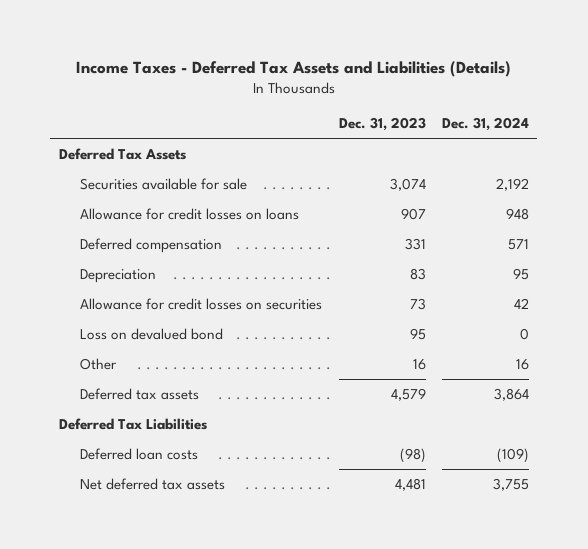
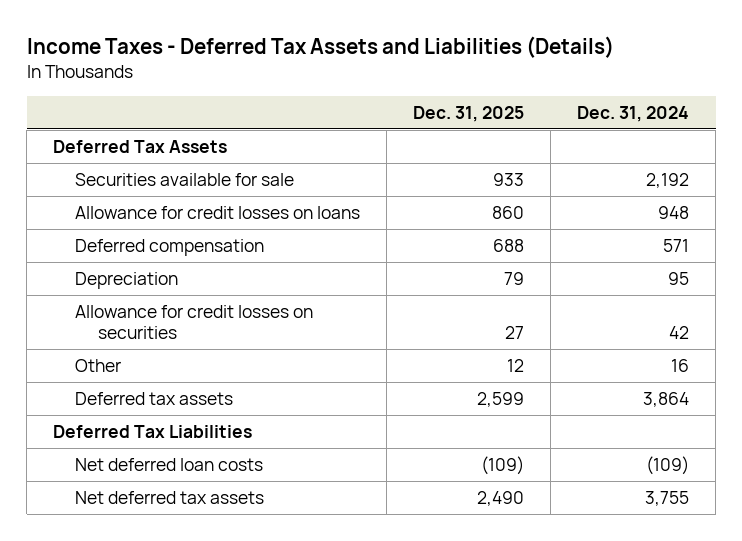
[338,117,426,132] Dec. 31, 2023 -> none
none -> [413,105,525,122] Dec. 31, 2025
[80,328,224,341] Loss on devalued bond -> none
[80,448,199,461] Deferred loan costs -> [75,457,264,471] Net deferred loan costs

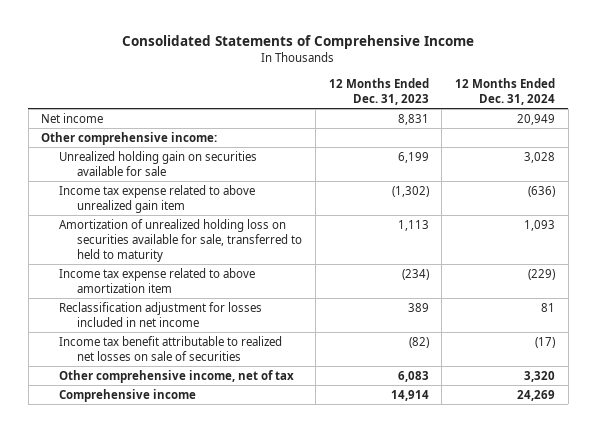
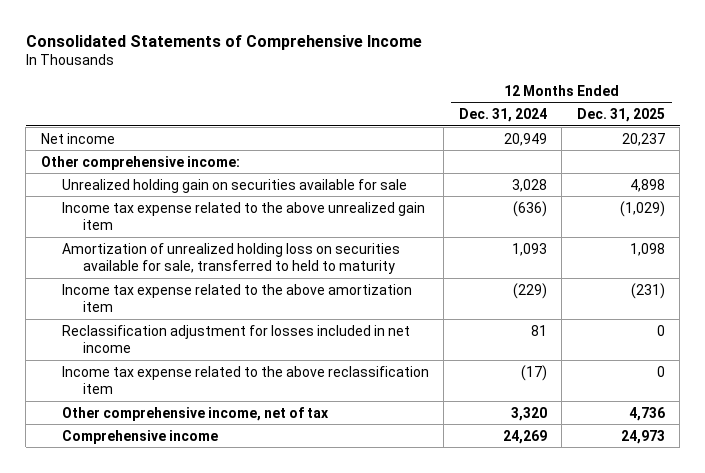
[328,77,429,105] 12 Months Ended Dec. 31, 2023 -> none
none -> [576,108,665,123] Dec. 31, 2025
[59,184,256,213] Income tax expense related to above unrealized gain item -> [61,201,425,231] Income tax expense related to the above unrealized gain item
[59,267,256,293] Income tax expense related to above amortization item -> [61,283,412,313] Income tax expense related to the above amortization item
[59,335,283,361] Income tax benefit attributable to realized net losses on sale of securities -> [61,365,429,395] Income tax expense related to the above reclassification item

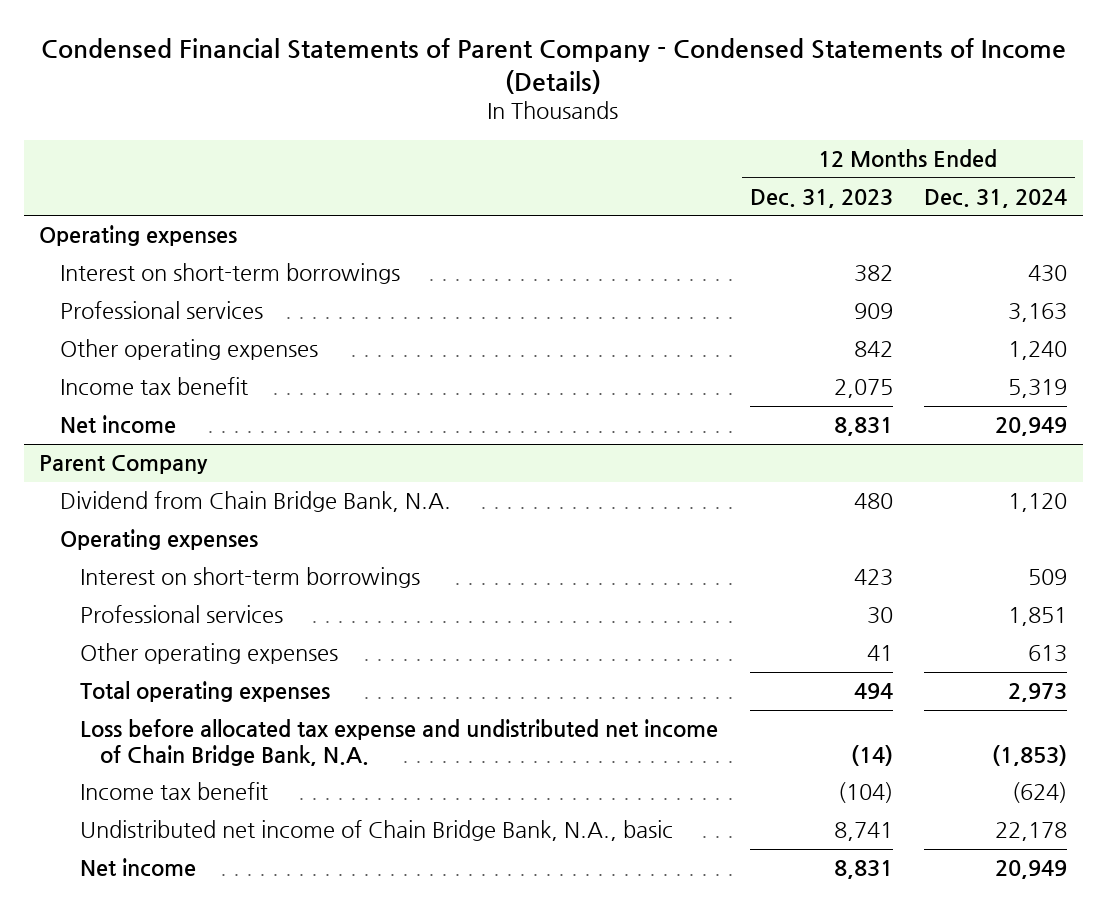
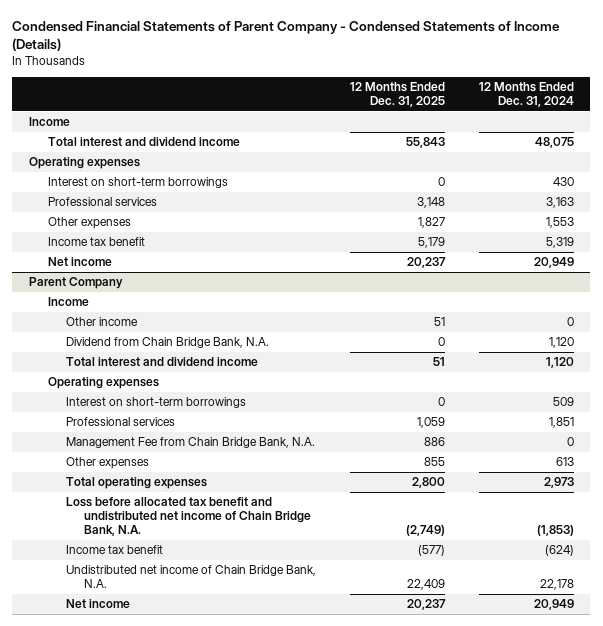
[749,188,893,208] Dec. 31, 2023 -> none
none -> [349,82,445,108] 12 Months Ended Dec. 31, 2025
none -> [29,117,71,127] Income
none -> [47,137,240,148] Total interest and dividend income
[59,339,318,361] Other operating expenses -> [47,217,131,230] Other expenses
[1007,341,1067,361] 1,240 -> [545,217,574,229] 1,553
none -> [47,297,89,307] Income
none -> [66,317,139,327] Other income
none -> [66,357,259,368] Total interest and dividend income
none -> [66,437,316,449] Management Fee from Chain Bridge Bank, N.A.
[80,643,339,665] Other operating expenses -> [66,457,150,470] Other expenses
[80,719,719,766] Loss before allocated tax expense and undistributed net income of Chain Bridge Bank, N.A. -> [66,497,312,537] Loss before allocated tax benefit and undistributed net income of Chain Bridge Bank, N.A.
[80,820,674,842] Undistributed net income of Chain Bridge Bank, N.A., basic -> [66,565,317,589] Undistributed net income of Chain Bridge Bank, N.A.

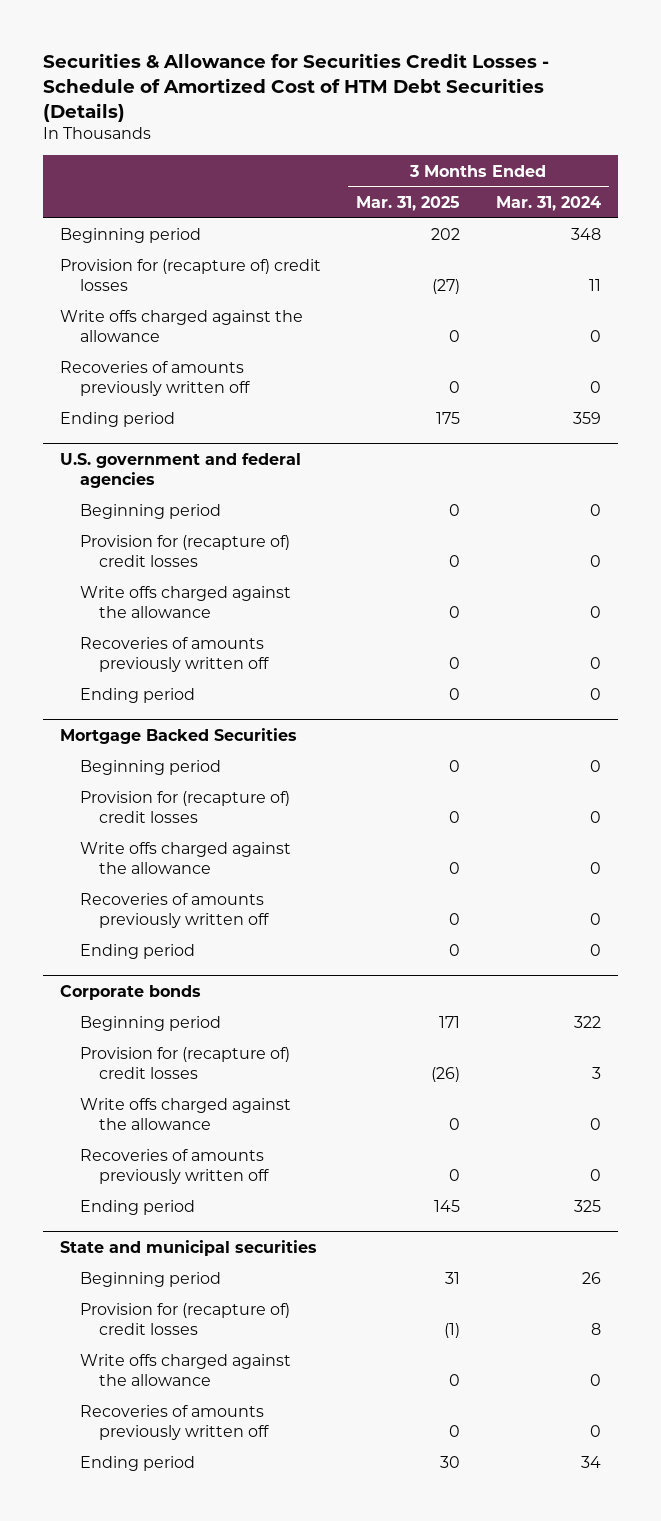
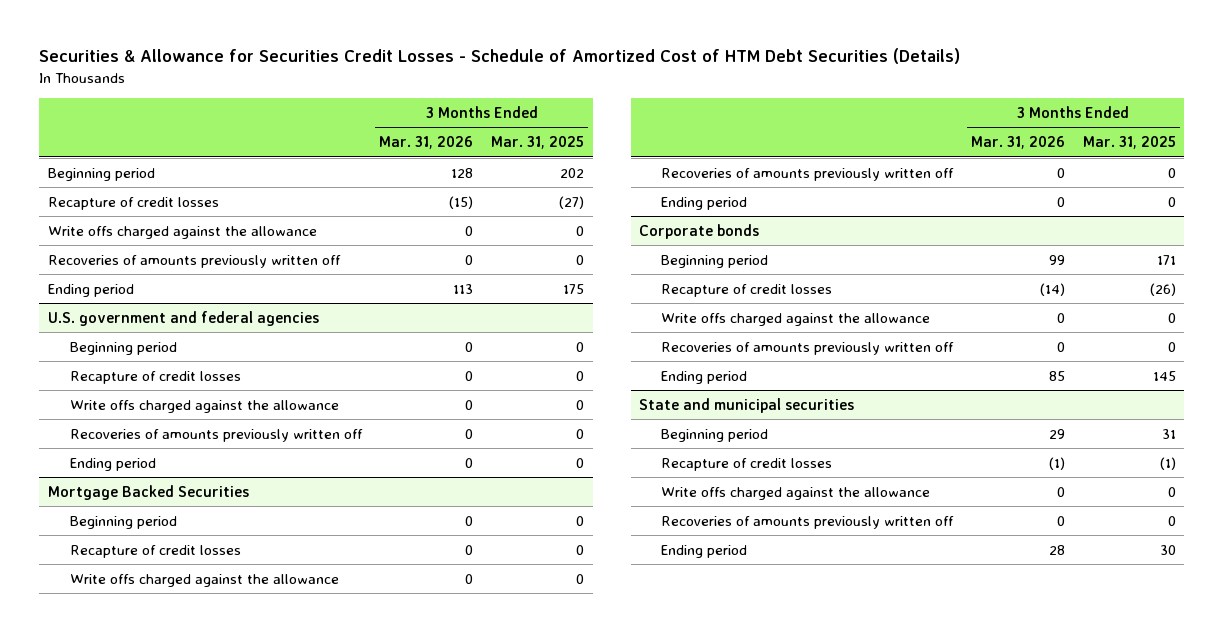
[495,195,601,211] Mar. 31, 2024 -> none
none -> [379,136,474,150] Mar. 31, 2026
[60,259,322,292] Provision for (recapture of) credit losses -> [47,196,219,210] Recapture of credit losses
[79,535,290,568] Provision for (recapture of) credit losses -> [69,370,241,384] Recapture of credit losses
[79,791,290,824] Provision for (recapture of) credit losses -> [69,544,241,558] Recapture of credit losses
[79,1047,290,1080] Provision for (recapture of) credit losses -> [661,283,833,297] Recapture of credit losses
[79,1303,290,1336] Provision for (recapture of) credit losses -> [661,457,833,471] Recapture of credit losses

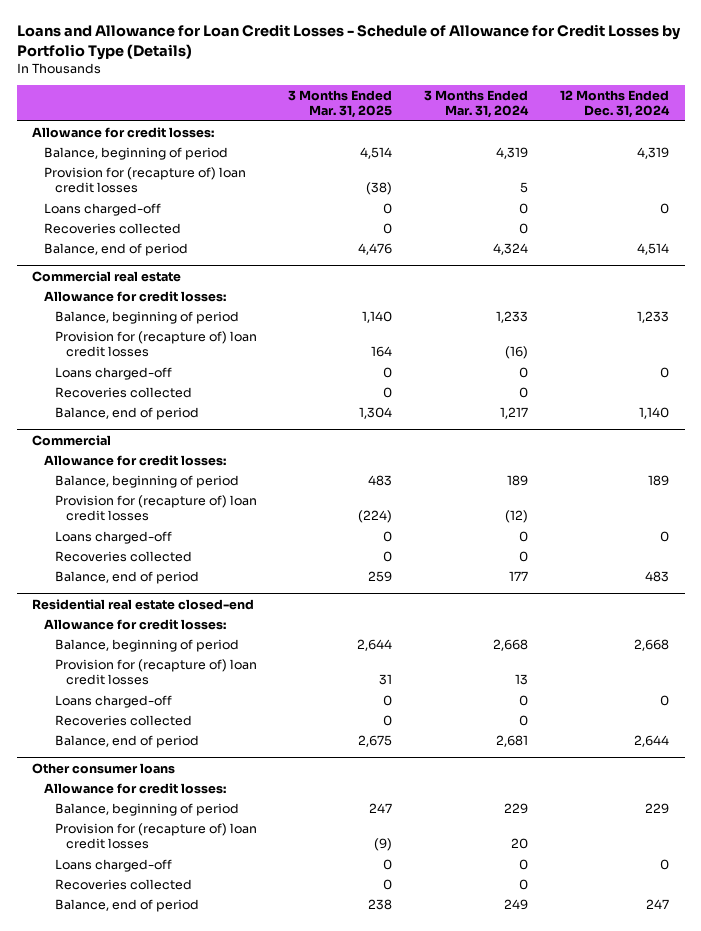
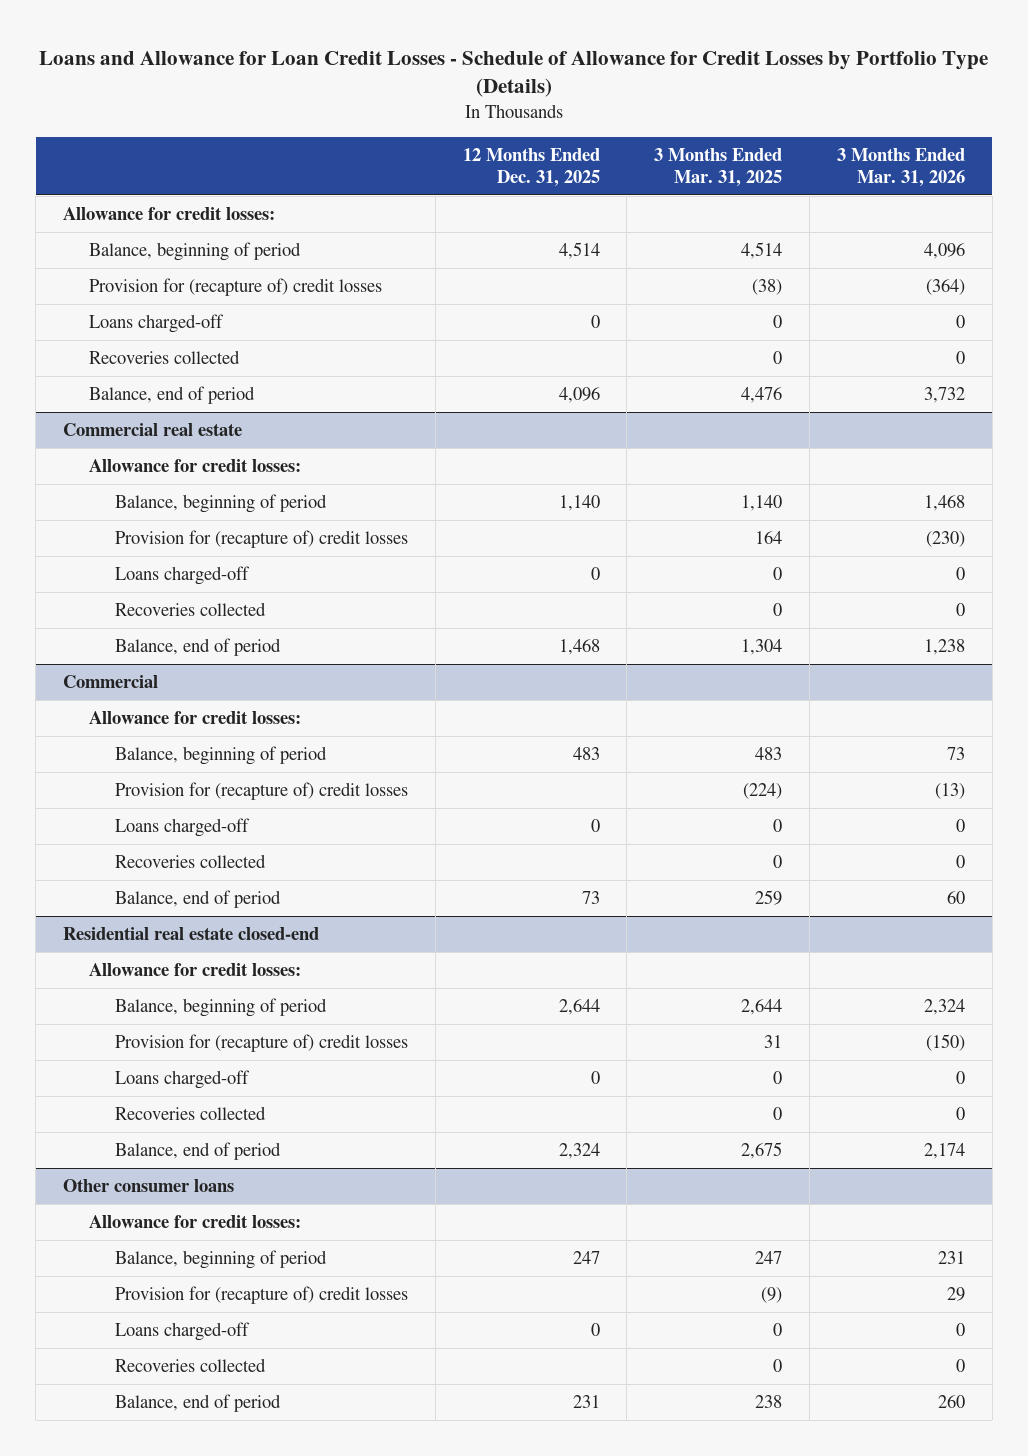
[424,89,530,119] 3 Months Ended Mar. 31, 2024 -> none
[559,89,670,119] 12 Months Ended Dec. 31, 2024 -> none
none -> [462,147,600,188] 12 Months Ended Dec. 31, 2025
none -> [836,147,965,188] 3 Months Ended Mar. 31, 2026
[43,166,246,194] Provision for (recapture of) loan credit losses -> [89,278,383,297] Provision for (recapture of) credit losses
[54,330,257,358] Provision for (recapture of) loan credit losses -> [115,530,409,549] Provision for (recapture of) credit losses
[54,494,257,522] Provision for (recapture of) loan credit losses -> [115,782,409,801] Provision for (recapture of) credit losses
[54,658,257,686] Provision for (recapture of) loan credit losses -> [115,1034,409,1053] Provision for (recapture of) credit losses
[54,822,257,850] Provision for (recapture of) loan credit losses -> [115,1286,409,1305] Provision for (recapture of) credit losses

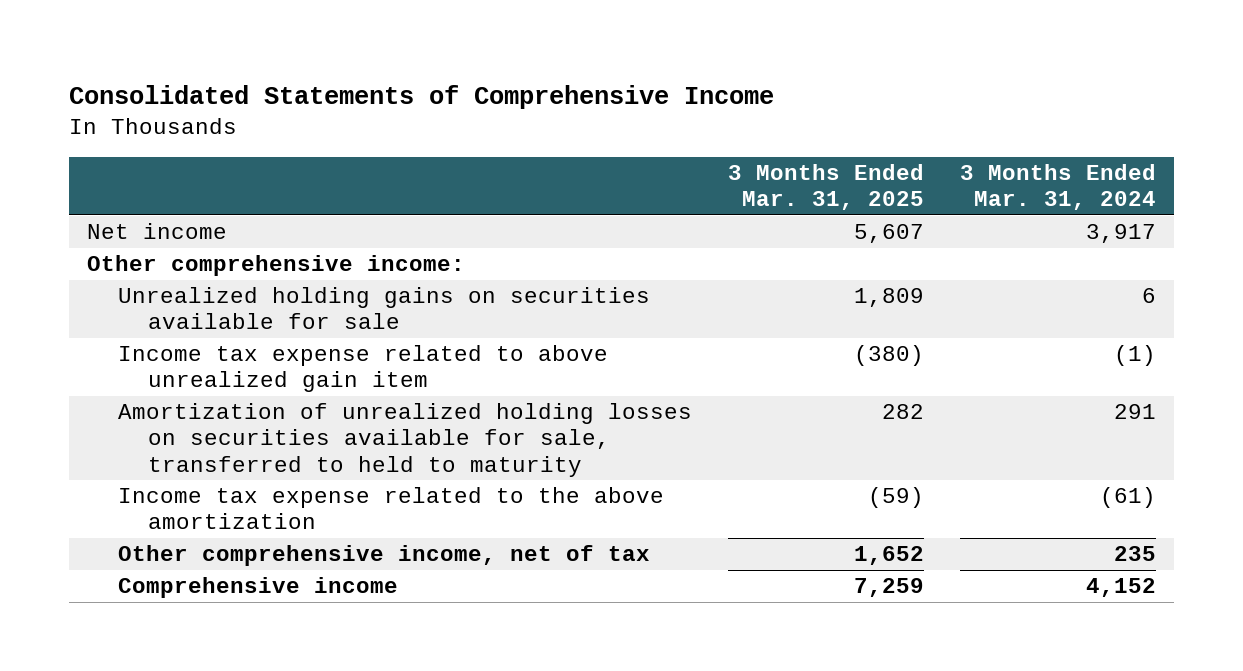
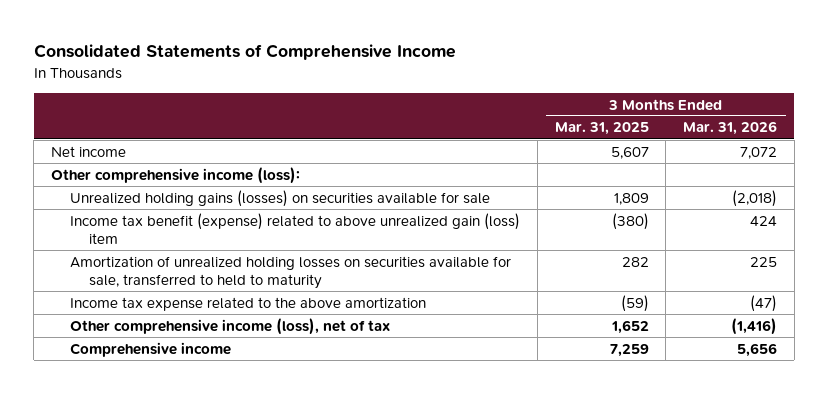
[960,163,1157,210] 3 Months Ended Mar. 31, 2024 -> none
none -> [683,121,778,136] Mar. 31, 2026
[87,255,466,277] Other comprehensive income: -> [51,166,301,184] Other comprehensive income (loss):
[117,287,650,330] Unrealized holding gains on securities available for sale -> [70,189,491,207] Unrealized holding gains (losses) on securities available for sale
[117,345,608,393] Income tax expense related to above unrealized gain item -> [70,212,521,245] Income tax benefit (expense) related to above unrealized gain (loss) item
[117,545,650,567] Other comprehensive income, net of tax -> [70,317,391,335] Other comprehensive income (loss), net of tax

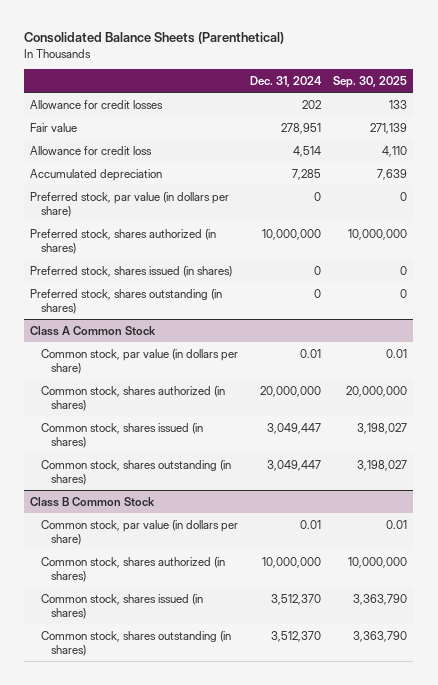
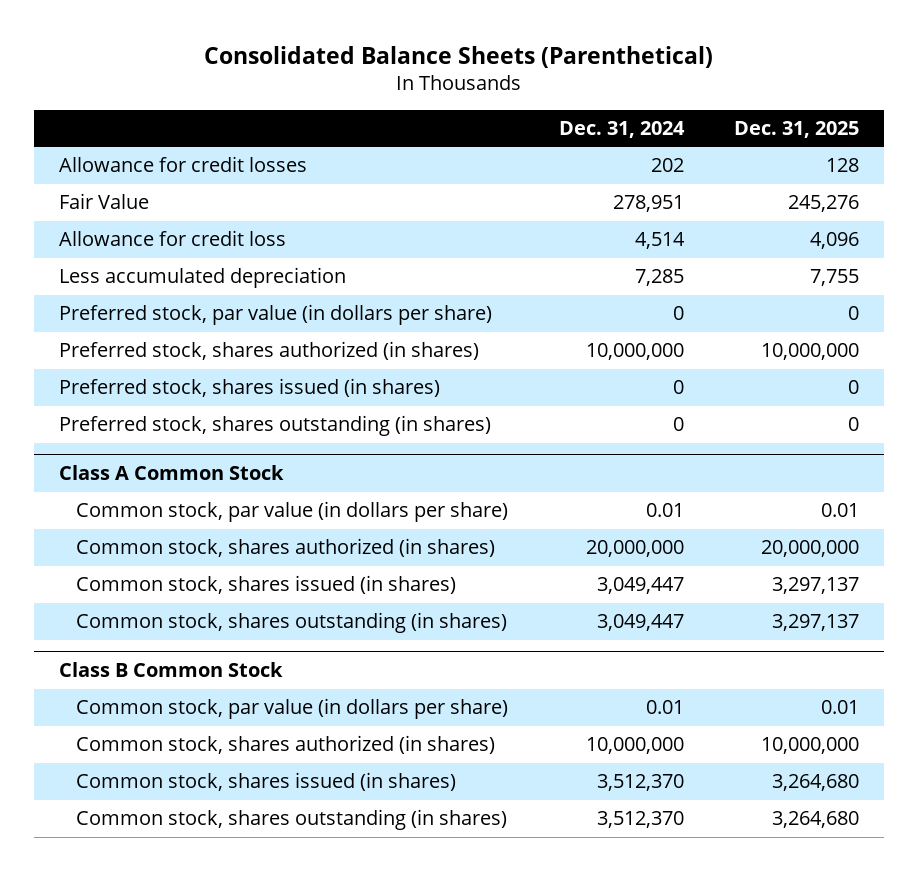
[333,75,408,88] Sep. 30, 2025 -> none
none -> [733,120,859,138] Dec. 31, 2025
[30,122,78,132] Fair value -> [59,193,150,210] Fair Value
[30,168,163,181] Accumulated depreciation -> [59,267,347,289] Less accumulated depreciation

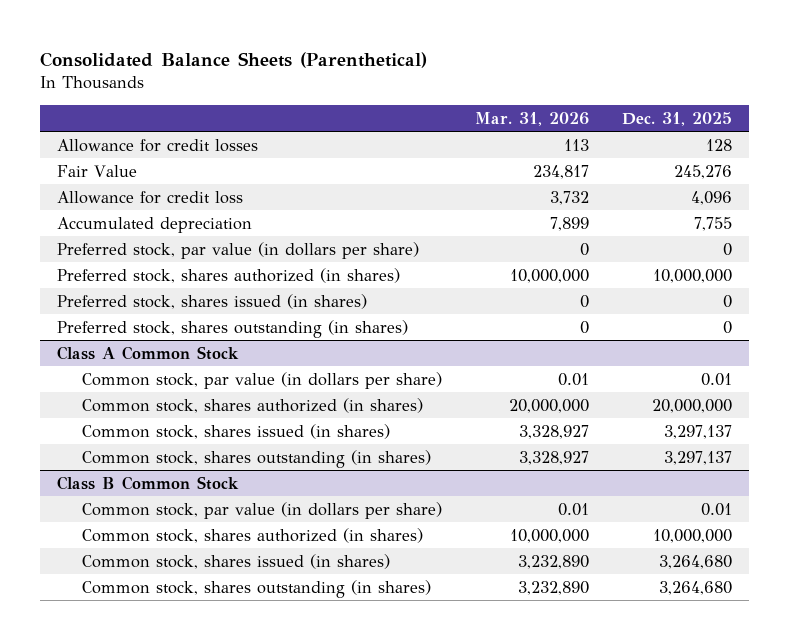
[558,120,685,138] Dec. 31, 2024 -> none
none -> [475,111,590,126] Mar. 31, 2026
[59,267,347,289] Less accumulated depreciation -> [56,216,252,233] Accumulated depreciation

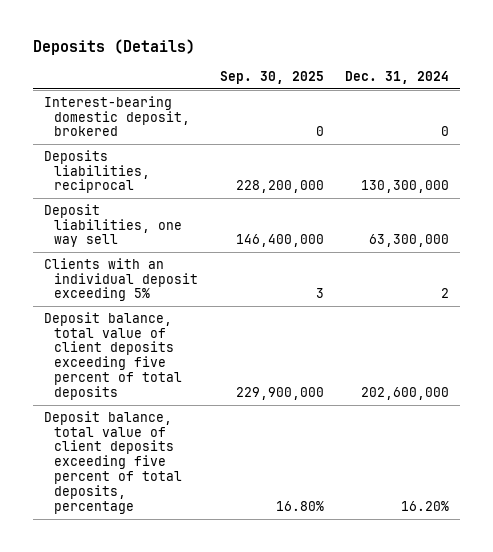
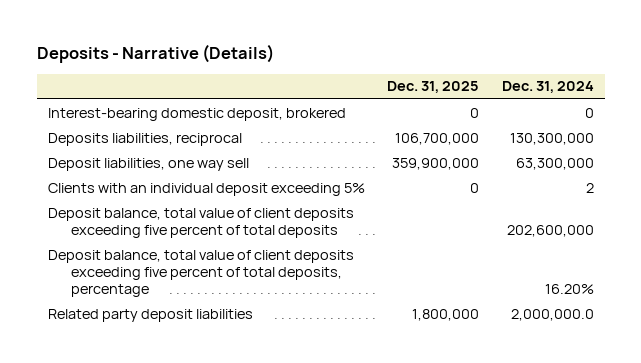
[32,39,195,56] Deposits (Details) -> [36,44,274,64] Deposits - Narrative (Details)
[219,71,324,85] Sep. 30, 2025 -> none
none -> [387,81,480,94] Dec. 31, 2025
none -> [47,308,253,322] Related party deposit liabilities

